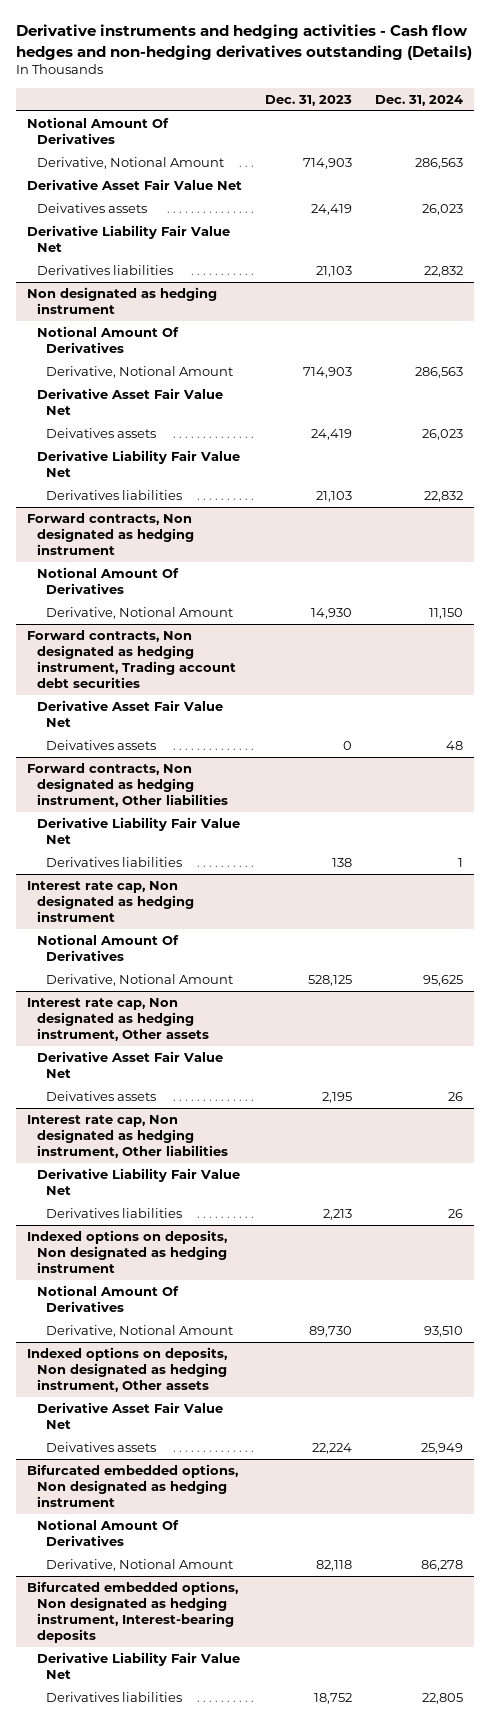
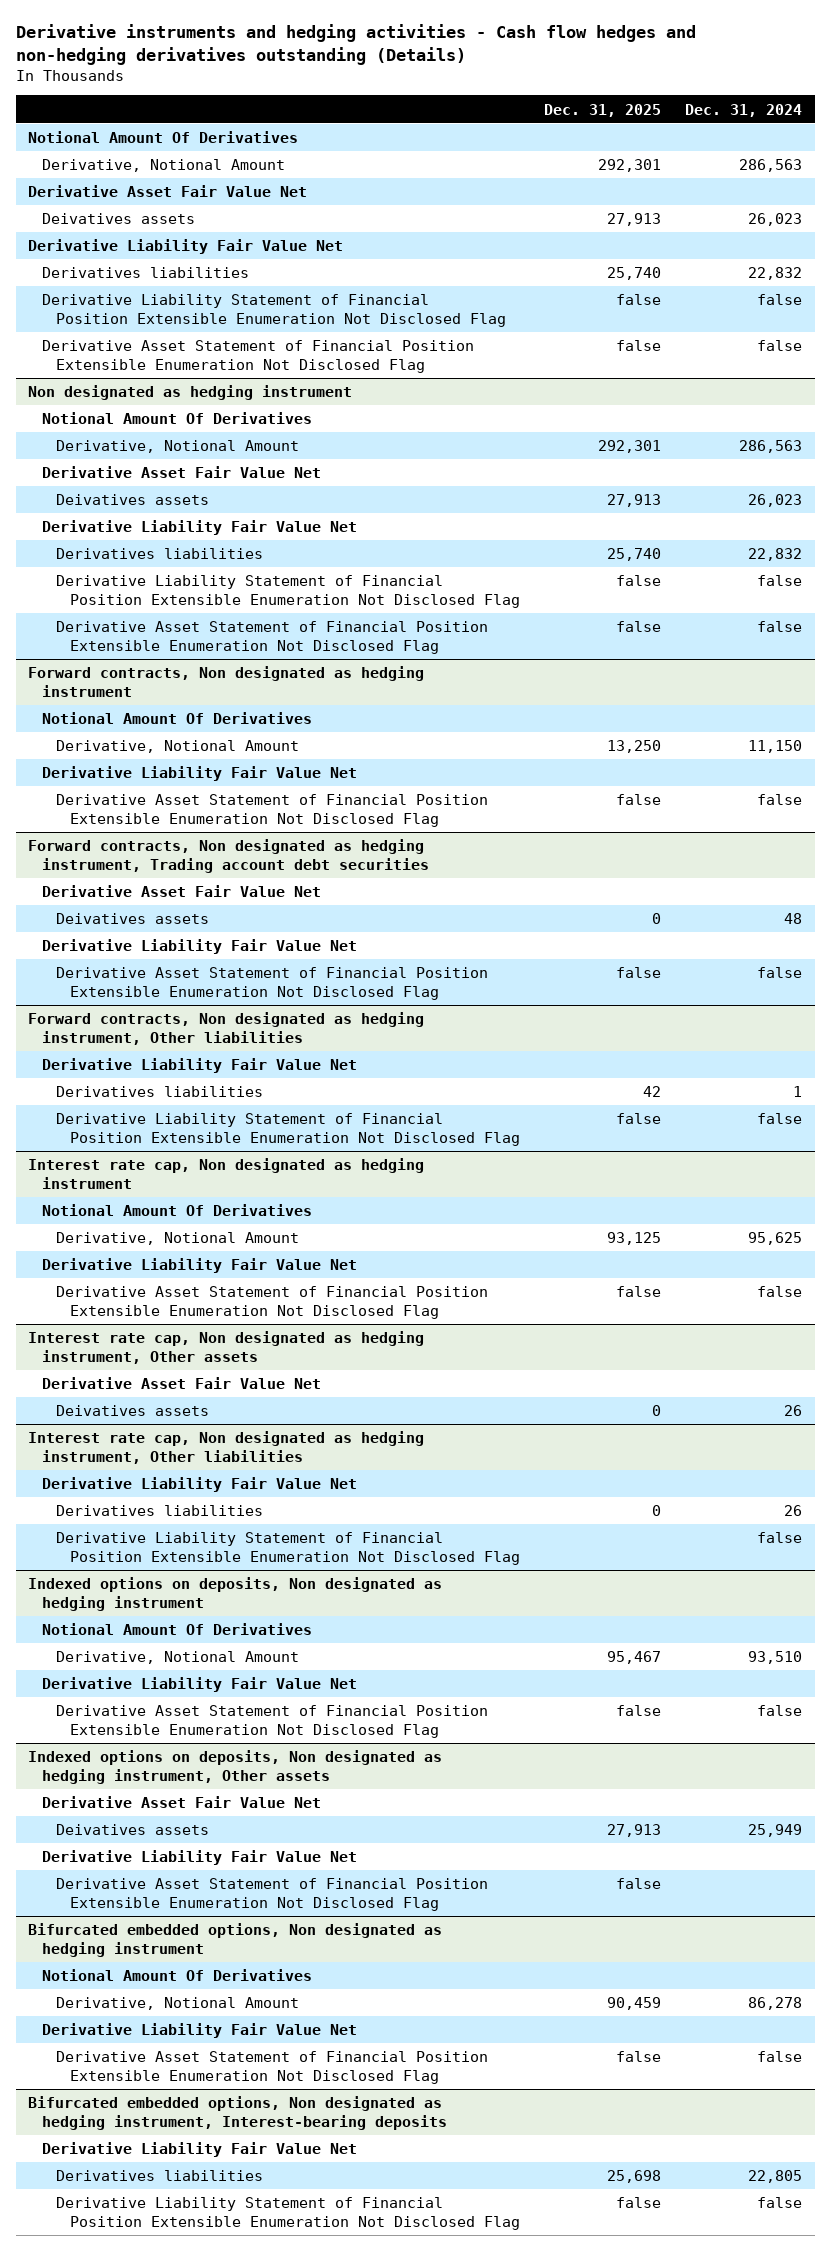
[265,94,353,106] Dec. 31, 2023 -> none
none -> [544,103,662,117] Dec. 31, 2025
none -> [41,294,507,327] Derivative Liability Statement of Financial Position Extensible Enumeration Not Disclosed Flag
none -> [41,340,474,373] Derivative Asset Statement of Financial Position Extensible Enumeration Not Disclosed Flag
none -> [56,575,521,608] Derivative Liability Statement of Financial Position Extensible Enumeration Not Disclosed Flag
none -> [56,621,489,654] Derivative Asset Statement of Financial Position Extensible Enumeration Not Disclosed Flag
none -> [41,766,357,782] Derivative Liability Fair Value Net
none -> [56,794,489,827] Derivative Asset Statement of Financial Position Extensible Enumeration Not Disclosed Flag
none -> [41,939,357,955] Derivative Liability Fair Value Net
none -> [56,967,489,1000] Derivative Asset Statement of Financial Position Extensible Enumeration Not Disclosed Flag
none -> [56,1113,521,1146] Derivative Liability Statement of Financial Position Extensible Enumeration Not Disclosed Flag
none -> [41,1258,357,1274] Derivative Liability Fair Value Net
none -> [56,1286,489,1319] Derivative Asset Statement of Financial Position Extensible Enumeration Not Disclosed Flag
none -> [56,1532,521,1565] Derivative Liability Statement of Financial Position Extensible Enumeration Not Disclosed Flag
none -> [41,1677,357,1693] Derivative Liability Fair Value Net
none -> [56,1705,489,1738] Derivative Asset Statement of Financial Position Extensible Enumeration Not Disclosed Flag
none -> [41,1850,357,1866] Derivative Liability Fair Value Net
none -> [56,1878,489,1911] Derivative Asset Statement of Financial Position Extensible Enumeration Not Disclosed Flag
none -> [41,2023,357,2039] Derivative Liability Fair Value Net
none -> [56,2051,489,2084] Derivative Asset Statement of Financial Position Extensible Enumeration Not Disclosed Flag
none -> [56,2197,521,2230] Derivative Liability Statement of Financial Position Extensible Enumeration Not Disclosed Flag

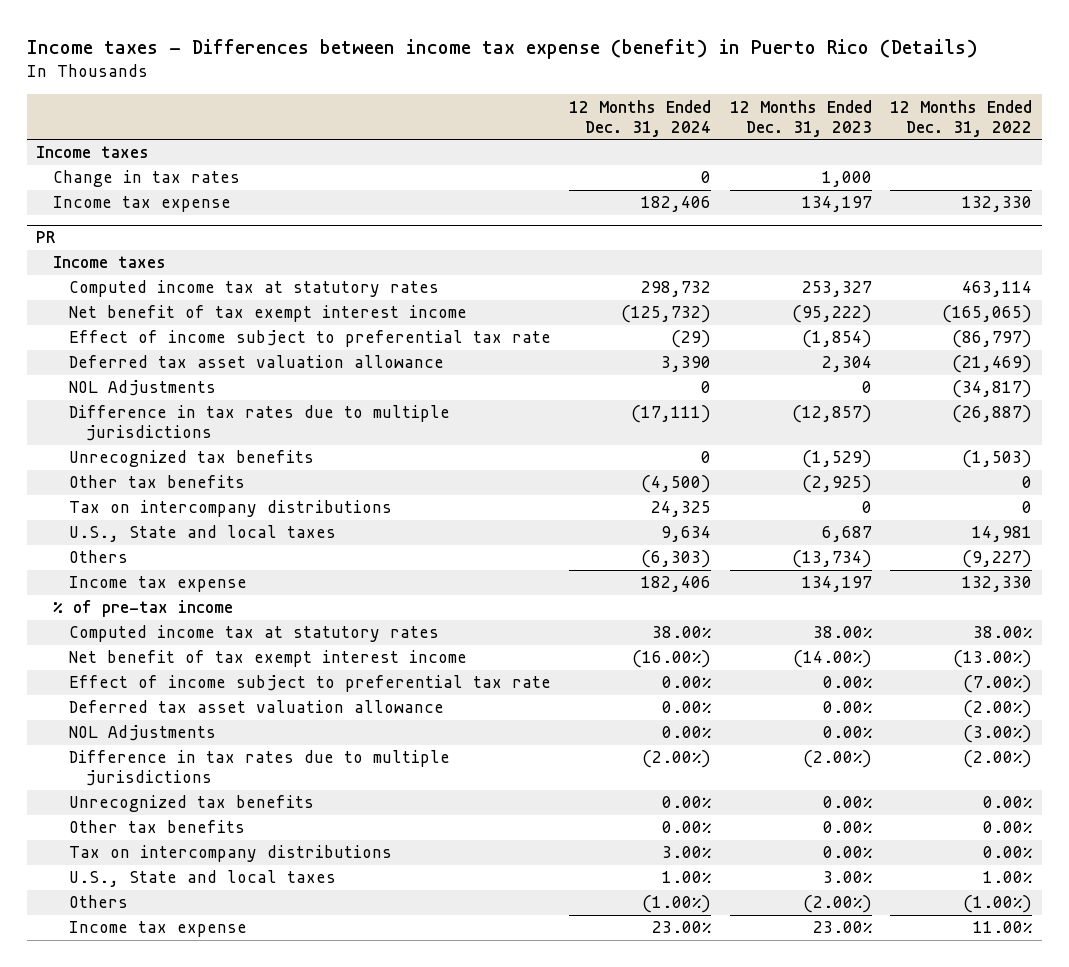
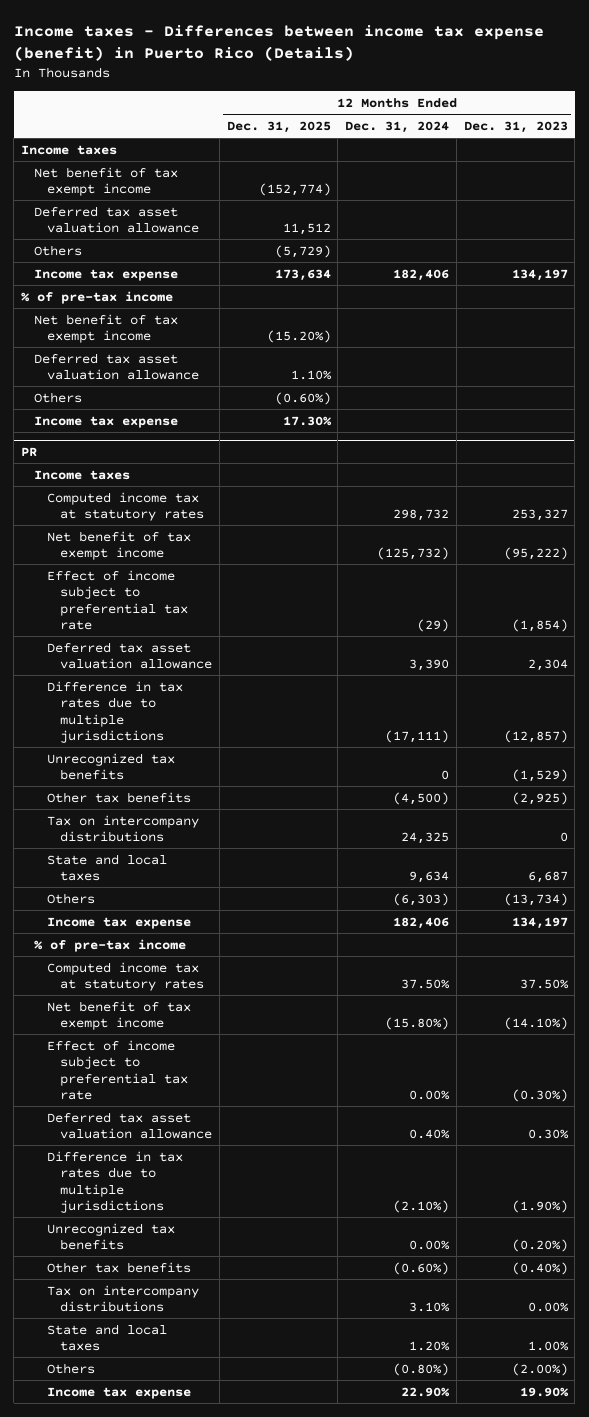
[890,99,1033,137] 12 Months Ended Dec. 31, 2022 -> none
none -> [226,121,331,134] Dec. 31, 2025
[52,170,240,188] Change in tax rates -> none
none -> [34,166,179,197] Net benefit of tax exempt income
none -> [34,205,200,234] Deferred tax asset valuation allowance
none -> [34,244,83,256] Others
none -> [21,290,174,304] % of pre-tax income
none -> [34,313,179,344] Net benefit of tax exempt income
none -> [34,352,200,381] Deferred tax asset valuation allowance
none -> [34,391,83,403] Others
none -> [34,415,179,428] Income tax expense
[68,305,467,323] Net benefit of tax exempt interest income -> [47,530,192,561] Net benefit of tax exempt income
[68,380,216,397] NOL Adjustments -> none
[68,525,336,543] U.S., State and local taxes -> [47,853,168,882] State and local taxes
[68,725,216,742] NOL Adjustments -> none
[652,626,712,639] 38.00% -> [401,979,451,990] 37.50%
[812,626,872,639] 38.00% -> [519,979,569,990] 37.50%
[68,650,467,668] Net benefit of tax exempt interest income -> [47,1000,192,1031] Net benefit of tax exempt income
[632,650,712,669] (16.00%) -> [385,1017,450,1031] (15.80%)
[792,650,872,669] (14.00%) -> [503,1017,568,1031] (14.10%)
[822,676,872,689] 0.00% -> [511,1089,568,1103] (0.30%)
[662,701,712,714] 0.00% -> [409,1129,451,1140] 0.40%
[822,701,872,714] 0.00% -> [527,1129,569,1140] 0.30%
[642,750,712,769] (2.00%) -> [393,1200,450,1214] (2.10%)
[802,750,872,769] (2.00%) -> [511,1200,568,1214] (1.90%)
[822,796,872,809] 0.00% -> [511,1239,568,1253] (0.20%)
[662,821,712,834] 0.00% -> [393,1261,450,1275] (0.60%)
[822,821,872,834] 0.00% -> [511,1261,568,1275] (0.40%)
[662,846,712,859] 3.00% -> [409,1302,451,1313] 3.10%
[68,870,336,888] U.S., State and local taxes -> [47,1323,168,1352] State and local taxes
[662,871,712,884] 1.00% -> [409,1341,451,1352] 1.20%
[822,871,872,884] 3.00% -> [527,1341,569,1352] 1.00%
[642,895,712,914] (1.00%) -> [393,1362,450,1376] (0.80%)
[652,921,712,934] 23.00% -> [401,1386,451,1397] 22.90%
[812,921,872,934] 23.00% -> [519,1386,569,1397] 19.90%

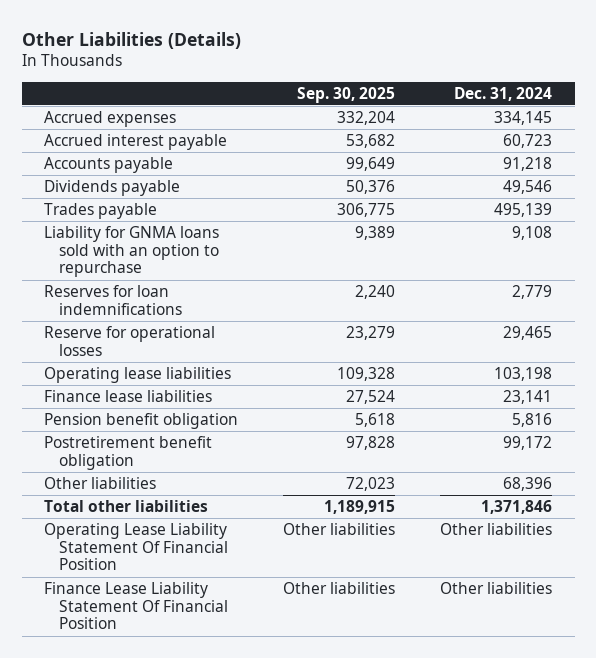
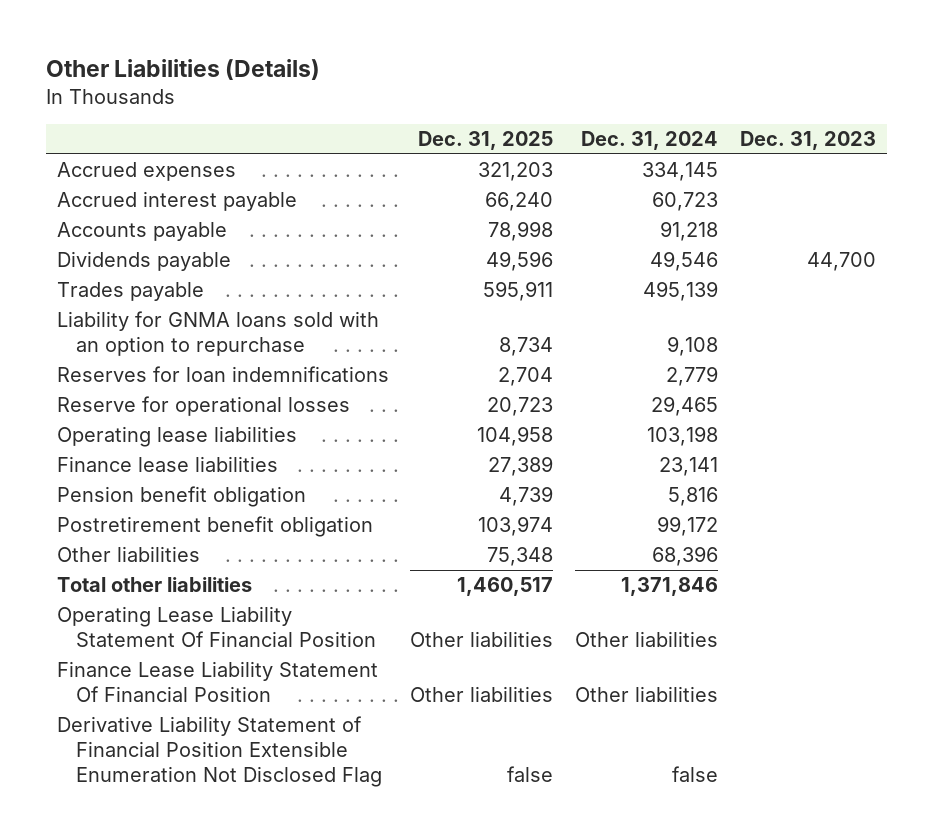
[297,86,396,103] Sep. 30, 2025 -> none
none -> [418,130,554,150] Dec. 31, 2025
none -> [739,130,876,150] Dec. 31, 2023
none -> [56,716,382,787] Derivative Liability Statement of Financial Position Extensible Enumeration Not Disclosed Flag

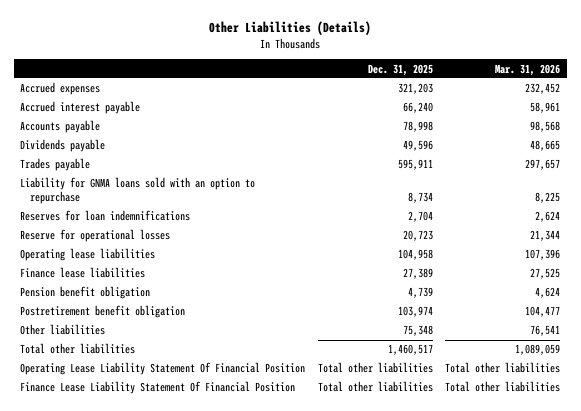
[581,130,719,150] Dec. 31, 2024 -> none
[739,130,876,150] Dec. 31, 2023 -> none
none -> [495,63,561,76] Mar. 31, 2026
[56,716,382,787] Derivative Liability Statement of Financial Position Extensible Enumeration Not Disclosed Flag -> none
[410,631,554,648] Other liabilities -> [317,362,433,374] Total other liabilities
[410,686,554,703] Other liabilities -> [317,381,433,393] Total other liabilities

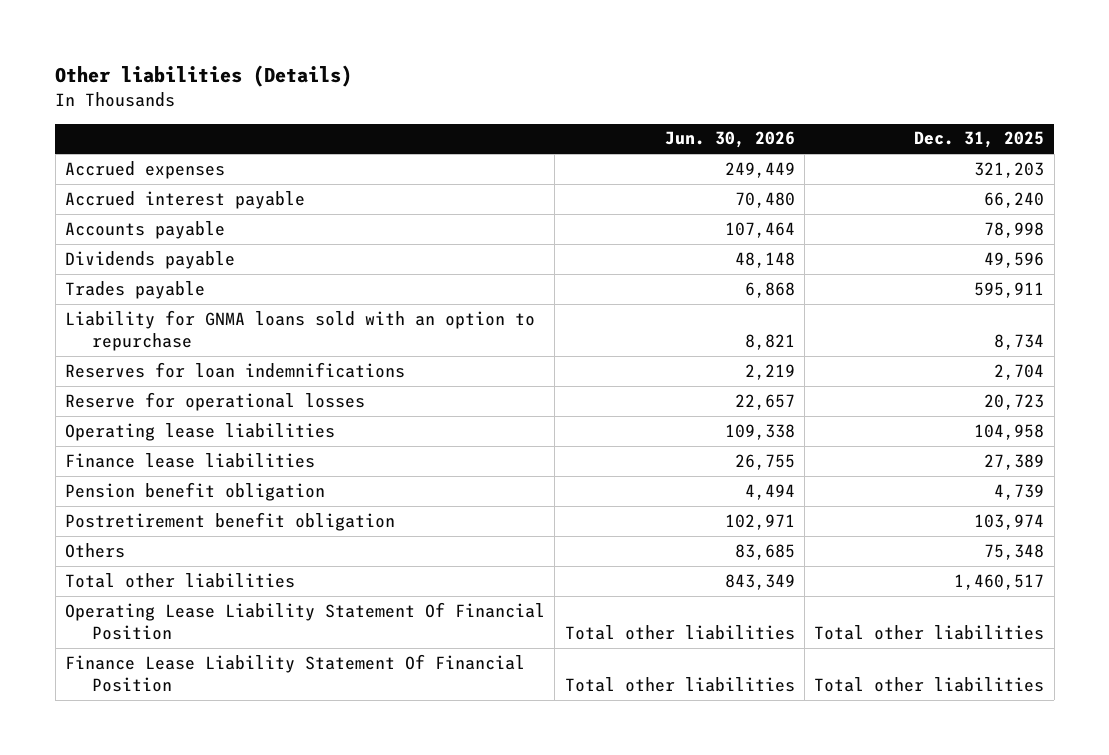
[209,21,372,36] Other Liabilities (Details) -> [55,65,353,88] Other liabilities (Details)
[495,63,561,76] Mar. 31, 2026 -> none
none -> [664,131,795,149] Jun. 30, 2026
[20,324,106,336] Other liabilities -> [65,542,126,558] Others

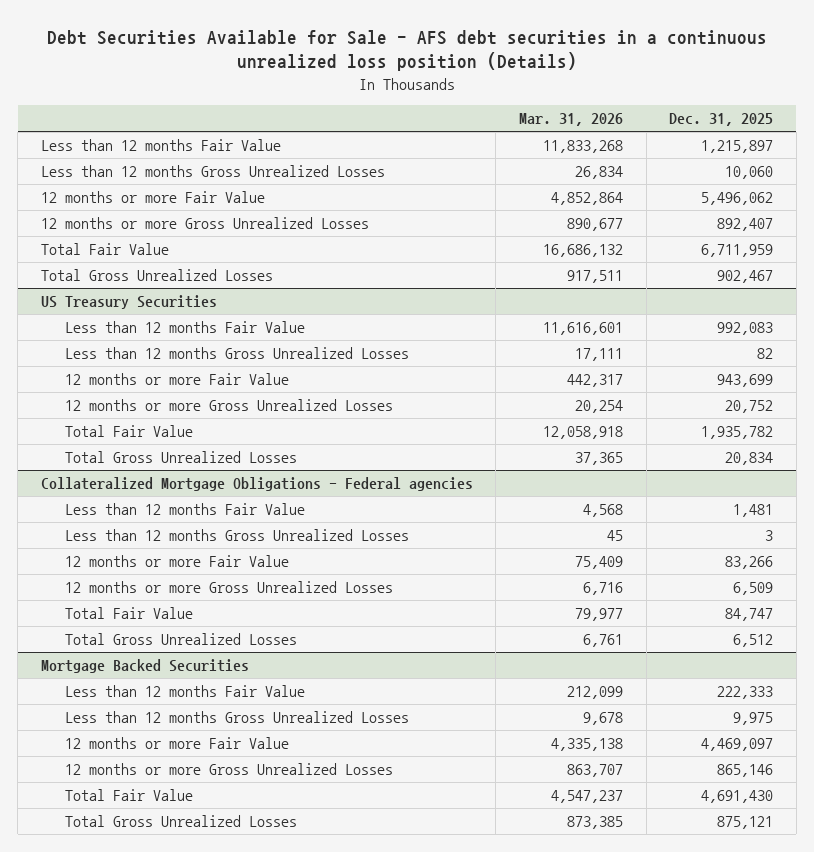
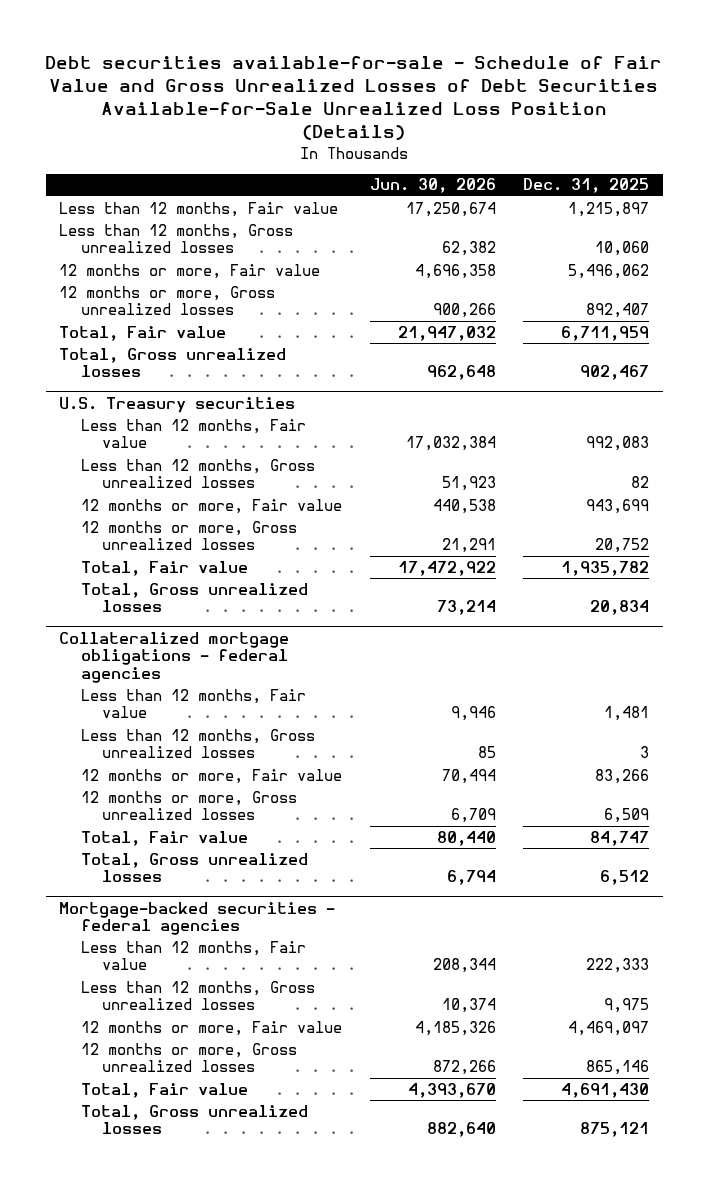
[47,29,768,72] Debt Securities Available for Sale - AFS debt securities in a continuous unrealized loss position (Details) -> [45,55,663,141] Debt securities available-for-sale - Schedule of Fair Value and Gross Unrealized Losses of Debt Securities Available-for-Sale Unrealized Loss Position (Details)
[519,113,624,127] Mar. 31, 2026 -> none
none -> [369,178,496,194] Jun. 30, 2026
[40,139,281,152] Less than 12 months Fair Value -> [59,201,339,217] Less than 12 months, Fair value
[40,165,385,178] Less than 12 months Gross Unrealized Losses -> [59,223,294,254] Less than 12 months, Gross unrealized losses
[40,191,265,204] 12 months or more Fair Value -> [59,263,321,279] 12 months or more, Fair value
[40,217,369,230] 12 months or more Gross Unrealized Losses -> [59,285,276,316] 12 months or more, Gross unrealized losses
[40,243,169,256] Total Fair Value -> [59,325,227,341] Total, Fair value
[40,269,273,282] Total Gross Unrealized Losses -> [59,347,287,378] Total, Gross unrealized losses
[40,295,217,310] US Treasury Securities -> [59,396,296,413] U.S. Treasury securities
[65,321,306,334] Less than 12 months Fair Value -> [80,418,306,449] Less than 12 months, Fair value
[65,347,410,360] Less than 12 months Gross Unrealized Losses -> [80,458,315,489] Less than 12 months, Gross unrealized losses
[65,373,290,386] 12 months or more Fair Value -> [80,498,342,514] 12 months or more, Fair value
[65,399,394,412] 12 months or more Gross Unrealized Losses -> [80,520,297,551] 12 months or more, Gross unrealized losses
[65,425,194,438] Total Fair Value -> [80,560,248,576] Total, Fair value
[65,451,298,464] Total Gross Unrealized Losses -> [80,582,308,613] Total, Gross unrealized losses
[40,477,473,492] Collateralized Mortgage Obligations - Federal agencies -> [59,631,290,683] Collateralized mortgage obligations - federal agencies
[65,503,306,516] Less than 12 months Fair Value -> [80,688,306,719] Less than 12 months, Fair value
[65,529,410,542] Less than 12 months Gross Unrealized Losses -> [80,728,315,759] Less than 12 months, Gross unrealized losses
[65,555,290,568] 12 months or more Fair Value -> [80,768,342,784] 12 months or more, Fair value
[65,581,394,594] 12 months or more Gross Unrealized Losses -> [80,790,297,821] 12 months or more, Gross unrealized losses
[65,607,194,620] Total Fair Value -> [80,830,248,846] Total, Fair value
[65,633,298,646] Total Gross Unrealized Losses -> [80,852,308,883] Total, Gross unrealized losses
[40,659,249,674] Mortgage Backed Securities -> [59,901,336,936] Mortgage-backed securities - federal agencies
[65,685,306,698] Less than 12 months Fair Value -> [80,940,306,971] Less than 12 months, Fair value
[65,711,410,724] Less than 12 months Gross Unrealized Losses -> [80,980,315,1011] Less than 12 months, Gross unrealized losses
[65,737,290,750] 12 months or more Fair Value -> [80,1020,342,1036] 12 months or more, Fair value
[65,763,394,776] 12 months or more Gross Unrealized Losses -> [80,1042,297,1073] 12 months or more, Gross unrealized losses
[65,789,194,802] Total Fair Value -> [80,1082,248,1098] Total, Fair value
[65,815,298,828] Total Gross Unrealized Losses -> [80,1104,308,1135] Total, Gross unrealized losses

